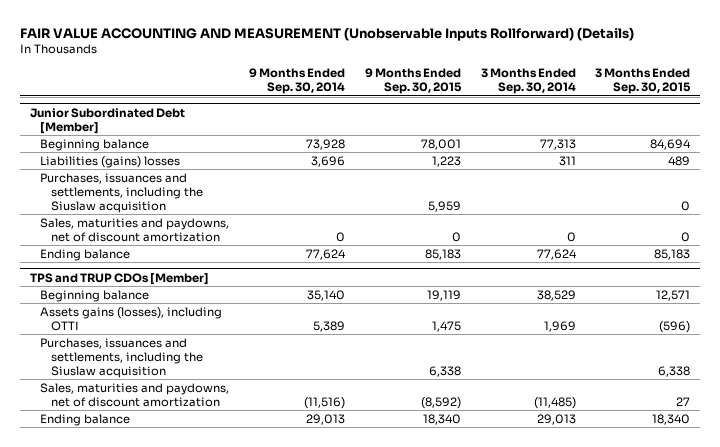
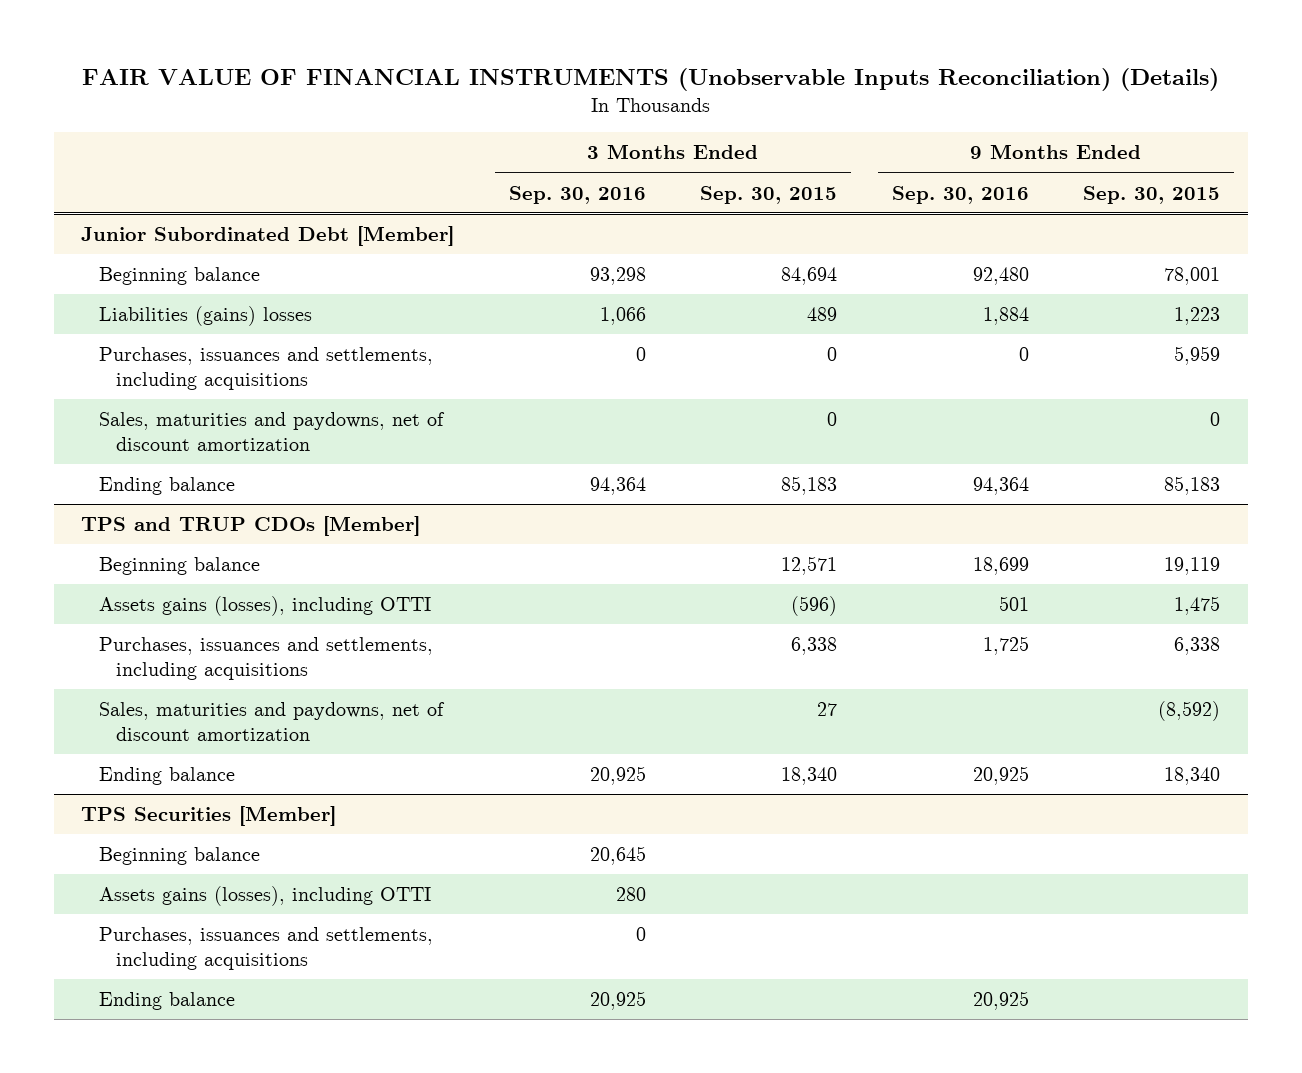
[20,26,635,41] FAIR VALUE ACCOUNTING AND MEASUREMENT (Unobservable Inputs Rollforward) (Details) -> [81,68,1219,92] FAIR VALUE OF FINANCIAL INSTRUMENTS (Unobservable Inputs Reconciliation) (Details)
[249,68,346,95] 9 Months Ended Sep. 30, 2014 -> none
[480,68,576,95] 3 Months Ended Sep. 30, 2014 -> none
none -> [508,185,646,204] Sep. 30, 2016
none -> [891,185,1029,204] Sep. 30, 2016
[40,172,204,213] Purchases, issuances and settlements, including the Siuslaw acquisition -> [98,347,433,391] Purchases, issuances and settlements, including acquisitions
[40,337,204,378] Purchases, issuances and settlements, including the Siuslaw acquisition -> [98,637,433,681] Purchases, issuances and settlements, including acquisitions
none -> [81,806,337,827] TPS Securities [Member]
none -> [98,847,260,866] Beginning balance
none -> [98,886,431,907] Assets gains (losses), including OTTI
none -> [98,927,433,971] Purchases, issuances and settlements, including acquisitions
none -> [98,992,235,1011] Ending balance

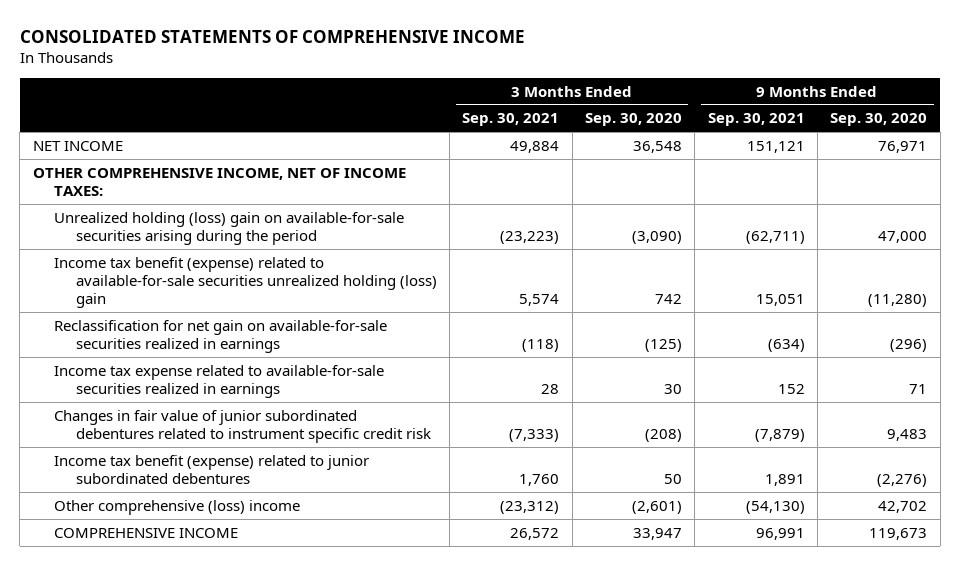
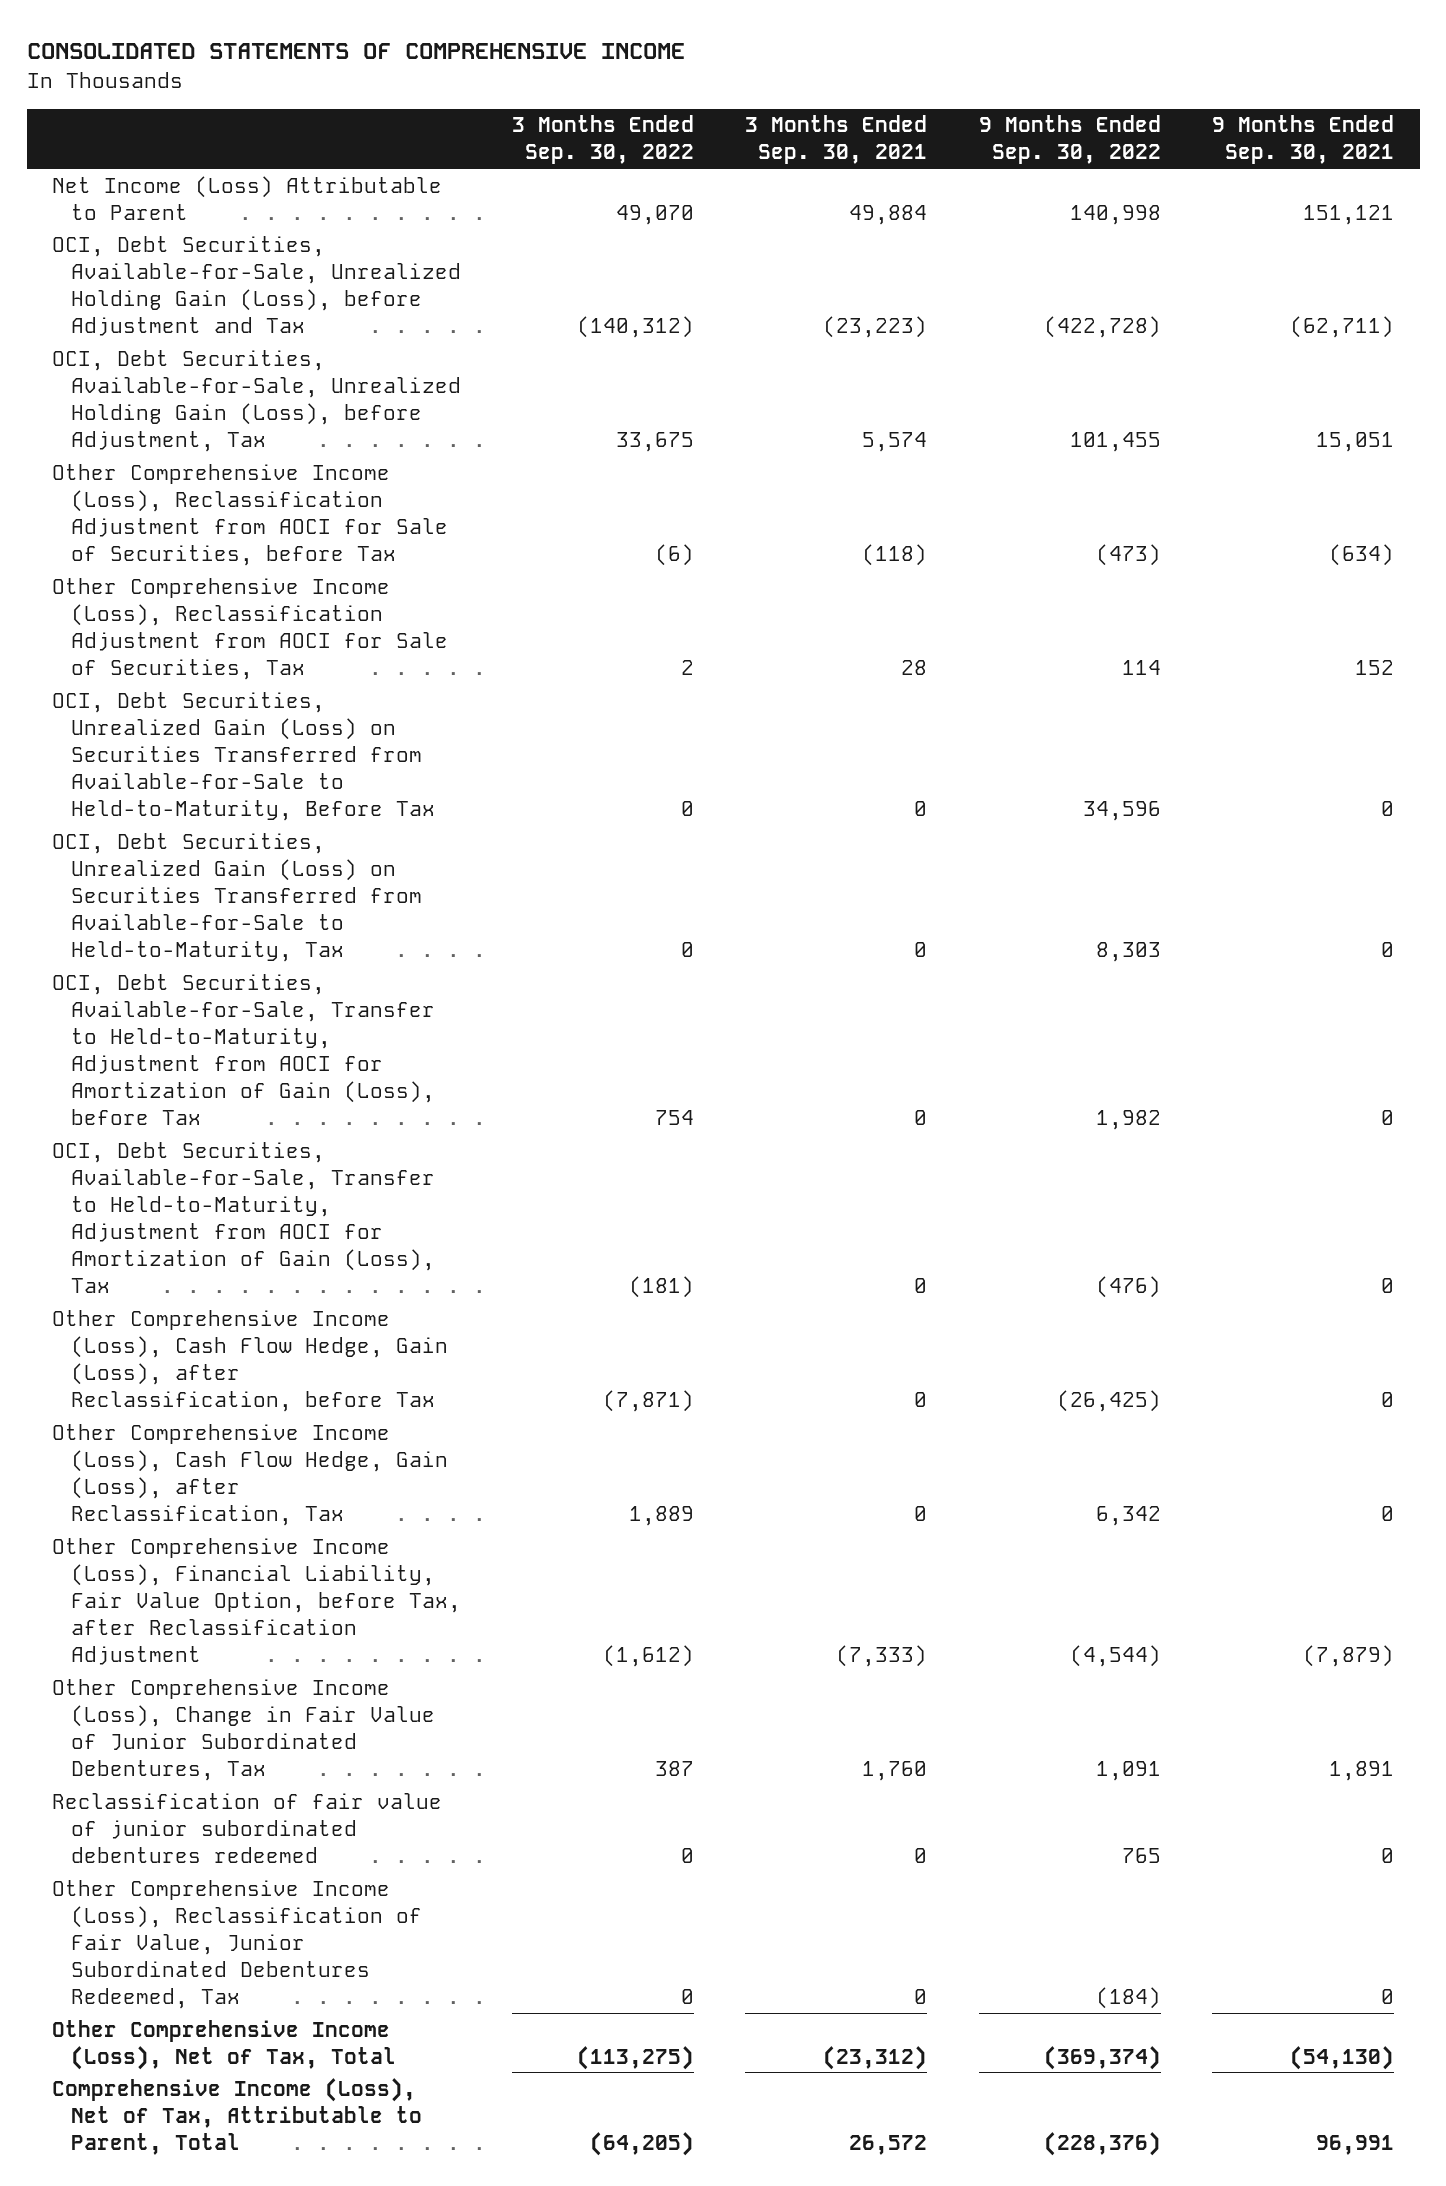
[584,113,682,127] Sep. 30, 2020 -> none
[830,113,928,127] Sep. 30, 2020 -> none
none -> [512,115,695,165] 3 Months Ended Sep. 30, 2022
none -> [978,115,1161,165] 9 Months Ended Sep. 30, 2022
[32,167,406,197] OTHER COMPREHENSIVE INCOME, NET OF INCOME TAXES: -> none
[32,140,123,151] NET INCOME -> [52,175,443,220] Net Income (Loss) Attributable to Parent
[54,211,405,246] Unrealized holding (loss) gain on available-for-sale securities arising during the period -> [52,235,461,336] OCI, Debt Securities, Available-for-Sale, Unrealized Holding Gain (Loss), before Adjustment and Tax
[54,256,437,309] Income tax benefit (expense) related to available-for-sale securities unrealized holding (loss) gain -> [52,349,461,452] OCI, Debt Securities, Available-for-Sale, Unrealized Holding Gain (Loss), before Adjustment, Tax
[54,319,388,354] Reclassification for net gain on available-for-sale securities realized in earnings -> [52,463,448,566] Other Comprehensive Income (Loss), Reclassification Adjustment from AOCI for Sale of Securities, before Tax
[54,364,385,399] Income tax expense related to available-for-sale securities realized in earnings -> [52,577,448,680] Other Comprehensive Income (Loss), Reclassification Adjustment from AOCI for Sale of Securities, Tax
none -> [52,691,435,821] OCI, Debt Securities, Unrealized Gain (Loss) on Securities Transferred from Available-for-Sale to Held-to-Maturity, Before Tax
none -> [52,832,422,962] OCI, Debt Securities, Unrealized Gain (Loss) on Securities Transferred from Available-for-Sale to Held-to-Maturity, Tax
none -> [52,973,435,1126] OCI, Debt Securities, Available-for-Sale, Transfer to Held-to-Maturity, Adjustment from AOCI for Amortization of Gain (Loss), before Tax
none -> [52,1141,435,1294] OCI, Debt Securities, Available-for-Sale, Transfer to Held-to-Maturity, Adjustment from AOCI for Amortization of Gain (Loss), Tax
none -> [52,1309,448,1412] Other Comprehensive Income (Loss), Cash Flow Hedge, Gain (Loss), after Reclassification, before Tax
none -> [52,1423,448,1526] Other Comprehensive Income (Loss), Cash Flow Hedge, Gain (Loss), after Reclassification, Tax
[54,409,431,444] Changes in fair value of junior subordinated debentures related to instrument specific credit risk -> [52,1537,461,1665] Other Comprehensive Income (Loss), Financial Liability, Fair Value Option, before Tax, after Reclassification Adjustment
[54,454,370,485] Income tax benefit (expense) related to junior subordinated debentures -> [52,1678,435,1781] Other Comprehensive Income (Loss), Change in Fair Value of Junior Subordinated Debentures, Tax
none -> [52,1792,443,1863] Reclassification of fair value of junior subordinated debentures redeemed
none -> [52,1879,422,2009] Other Comprehensive Income (Loss), Reclassification of Fair Value, Junior Subordinated Debentures Redeemed, Tax
[54,499,301,515] Other comprehensive (loss) income -> [52,2019,396,2070] Other Comprehensive Income (Loss), Net of Tax, Total
[54,527,239,538] COMPREHENSIVE INCOME -> [52,2077,422,2155] Comprehensive Income (Loss), Net of Tax, Attributable to Parent, Total

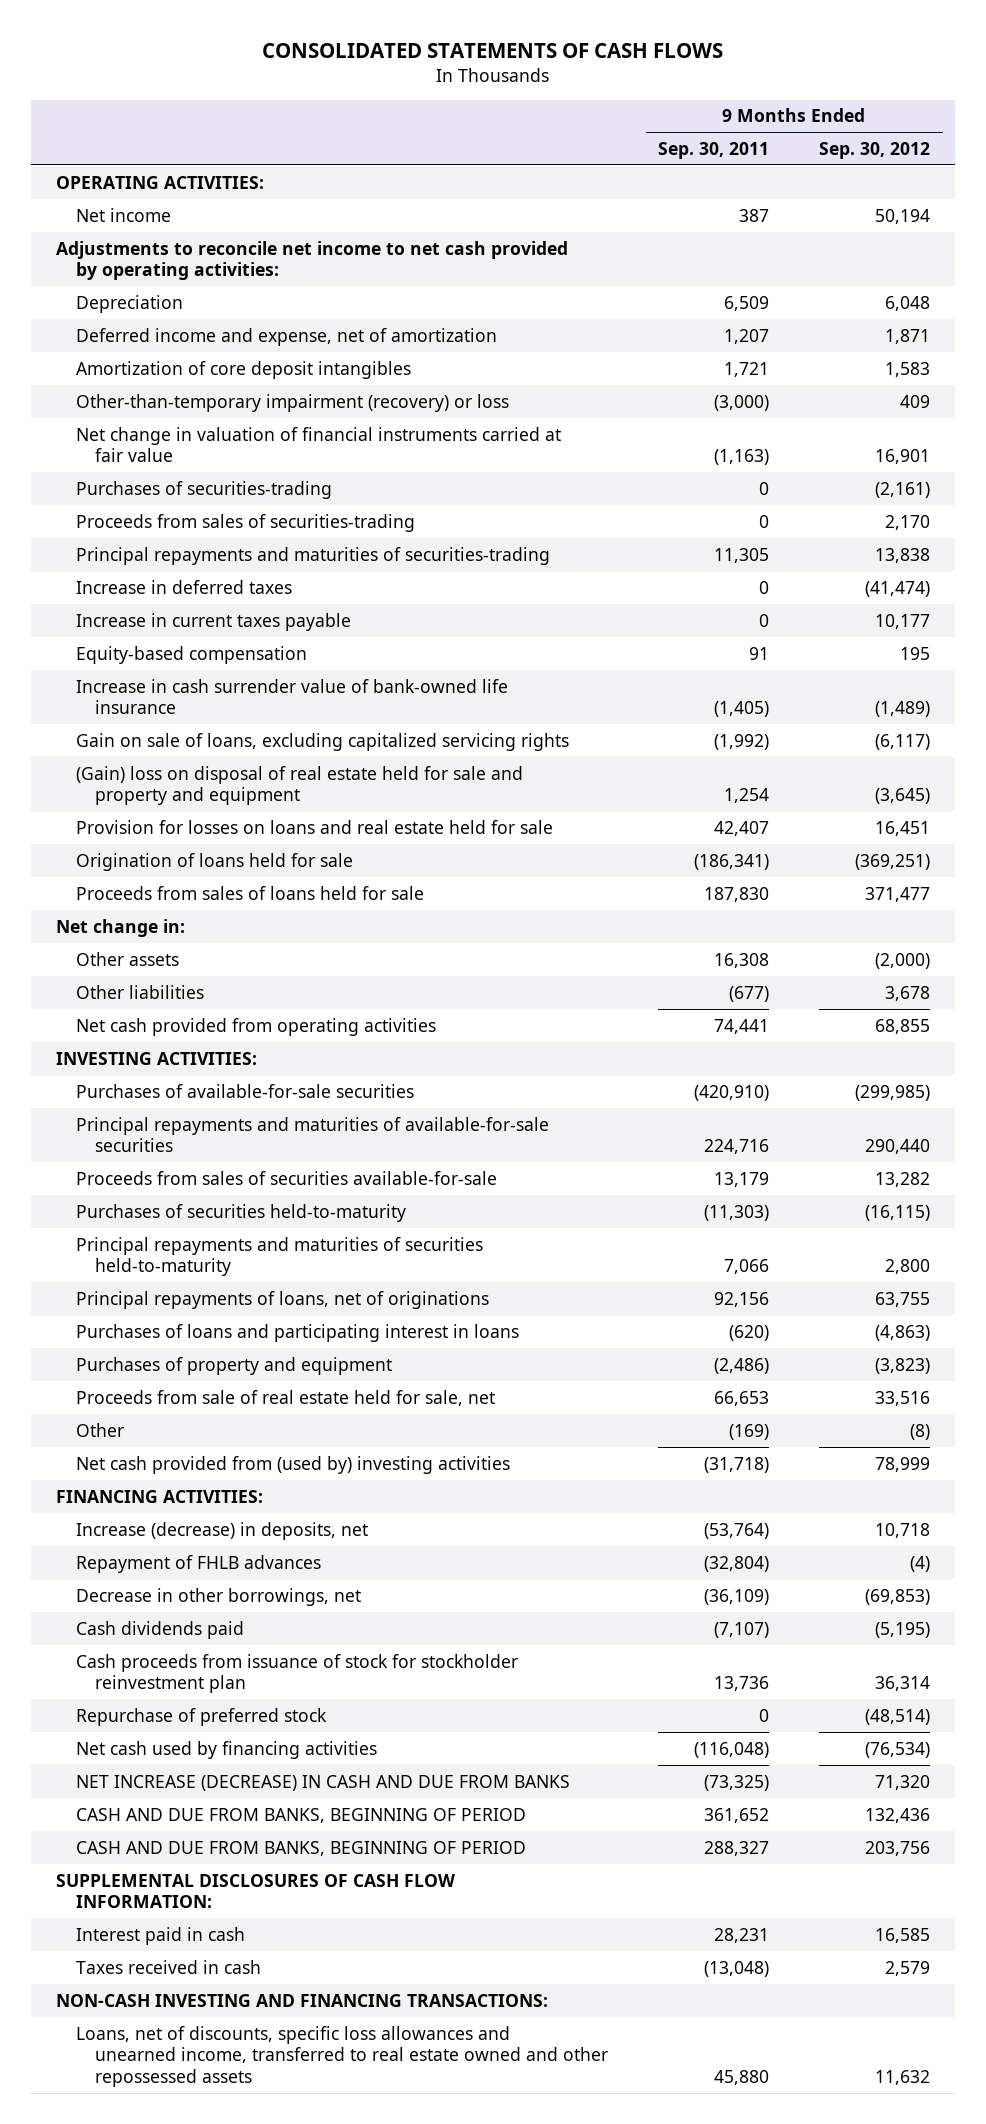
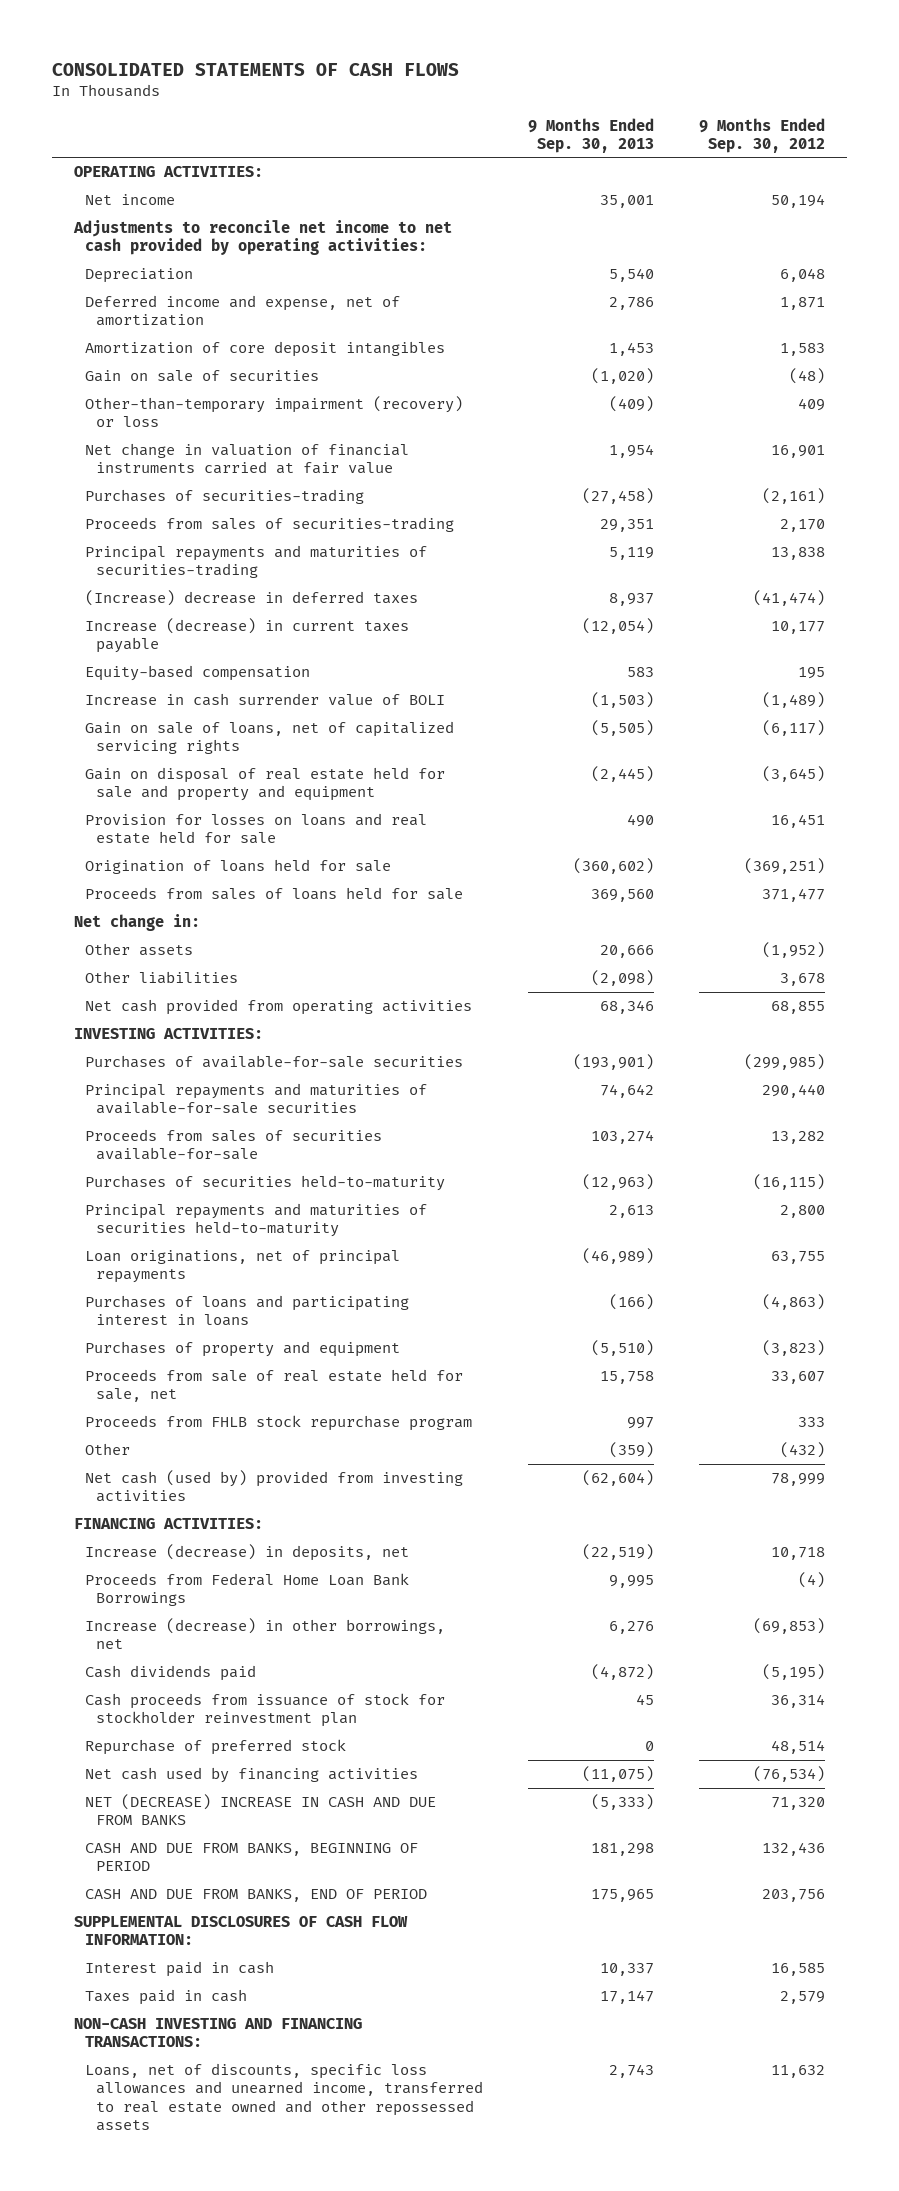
[658,141,770,159] Sep. 30, 2011 -> none
none -> [528,117,655,153] 9 Months Ended Sep. 30, 2013
none -> [85,370,320,383] Gain on sale of securities
[75,579,292,594] Increase in deferred taxes -> [85,590,419,607] (Increase) decrease in deferred taxes
[75,612,351,631] Increase in current taxes payable -> [85,618,410,654] Increase (decrease) in current taxes payable
[75,678,508,715] Increase in cash surrender value of bank-owned life insurance -> [85,693,446,707] Increase in cash surrender value of BOLI
[75,732,569,751] Gain on sale of loans, excluding capitalized servicing rights -> [85,721,455,755] Gain on sale of loans, net of capitalized servicing rights
[75,765,523,806] (Gain) loss on disposal of real estate held for sale and property and equipment -> [85,767,446,802] Gain on disposal of real estate held for sale and property and equipment
[875,952,931,969] (2,000) -> [761,942,825,959] (1,952)
[75,1290,489,1309] Principal repayments of loans, net of originations -> [85,1250,401,1284] Loan originations, net of principal repayments
[875,1390,931,1406] 33,516 -> [770,1371,825,1385] 33,607
none -> [85,1415,473,1432] Proceeds from FHLB stock repurchase program
[910,1423,931,1440] (8) -> [779,1442,825,1459] (432)
[75,1455,510,1474] Net cash provided from (used by) investing activities -> [85,1470,464,1503] Net cash (used by) provided from investing activities
[75,1554,321,1573] Repayment of FHLB advances -> none
none -> [85,1573,410,1607] Proceeds from Federal Home Loan Bank Borrowings
[75,1587,361,1606] Decrease in other borrowings, net -> [85,1618,446,1650] Increase (decrease) in other borrowings, net
[865,1708,931,1725] (48,514) -> [770,1740,825,1755] 48,514
[75,1774,570,1791] NET INCREASE (DECREASE) IN CASH AND DUE FROM BANKS -> [85,1794,437,1826] NET (DECREASE) INCREASE IN CASH AND DUE FROM BANKS
[75,1840,526,1856] CASH AND DUE FROM BANKS, BEGINNING OF PERIOD -> [85,1889,428,1903] CASH AND DUE FROM BANKS, END OF PERIOD
[75,1959,261,1974] Taxes received in cash -> [85,1989,248,2006] Taxes paid in cash

